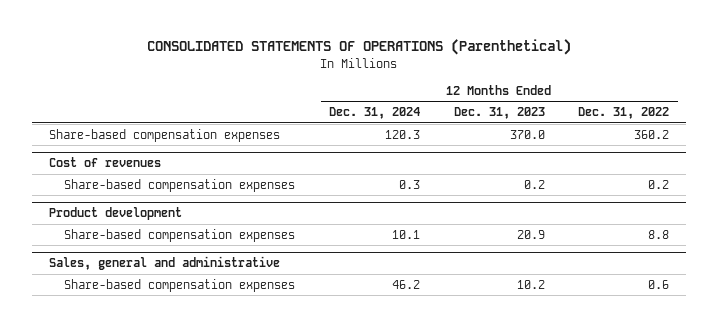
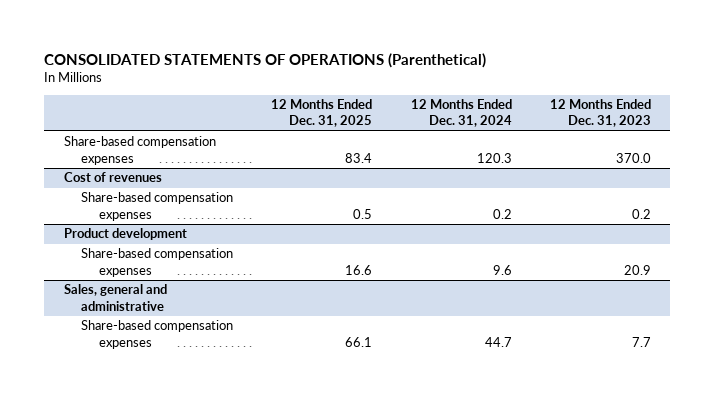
[578,107,670,120] Dec. 31, 2022 -> none
none -> [271,99,373,128] 12 Months Ended Dec. 31, 2025
[399,179,421,189] 0.3 -> [492,208,512,219] 0.2
[392,229,421,239] 10.1 -> [492,264,512,275] 9.6
[392,279,421,289] 46.2 -> [484,336,512,347] 44.7
[516,279,545,289] 10.2 -> [631,336,651,347] 7.7

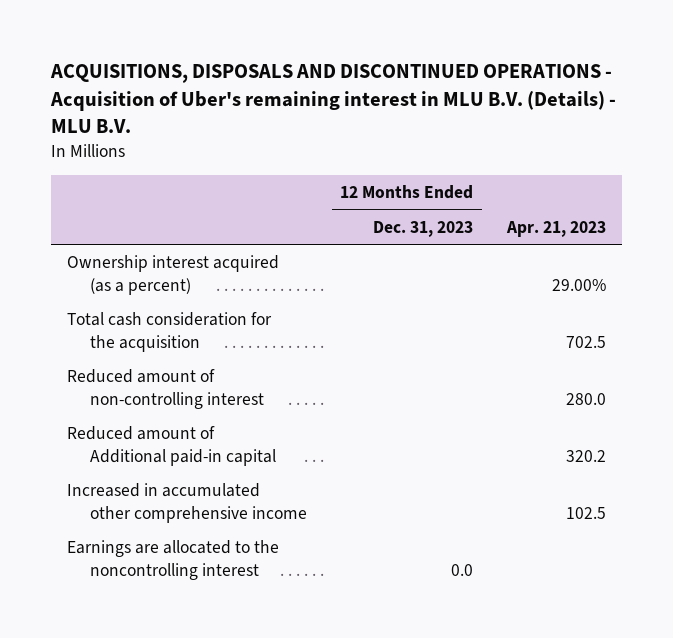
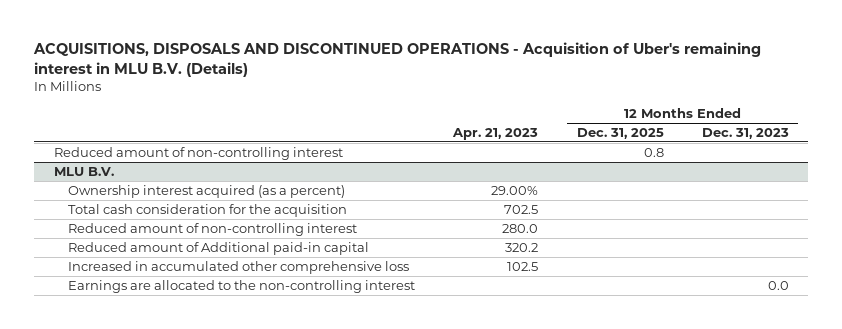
[49,64,616,134] ACQUISITIONS, DISPOSALS AND DISCONTINUED OPERATIONS - Acquisition of Uber's remaining interest in MLU B.V. (Details) - MLU B.V. -> [33,42,762,78] ACQUISITIONS, DISPOSALS AND DISCONTINUED OPERATIONS - Acquisition of Uber's remaining interest in MLU B.V. (Details)
none -> [576,127,664,139] Dec. 31, 2025
none -> [53,146,343,160] Reduced amount of non-controlling interest
none -> [53,166,114,176] MLU B.V.
[67,483,308,523] Increased in accumulated other comprehensive income -> [68,260,410,274] Increased in accumulated other comprehensive loss
[67,540,280,580] Earnings are allocated to the noncontrolling interest -> [68,279,416,293] Earnings are allocated to the non-controlling interest

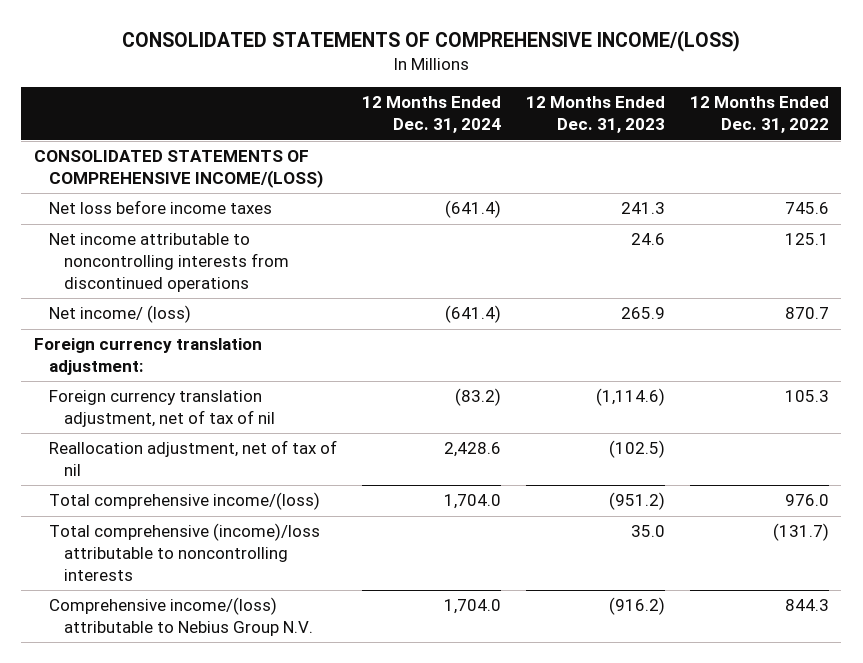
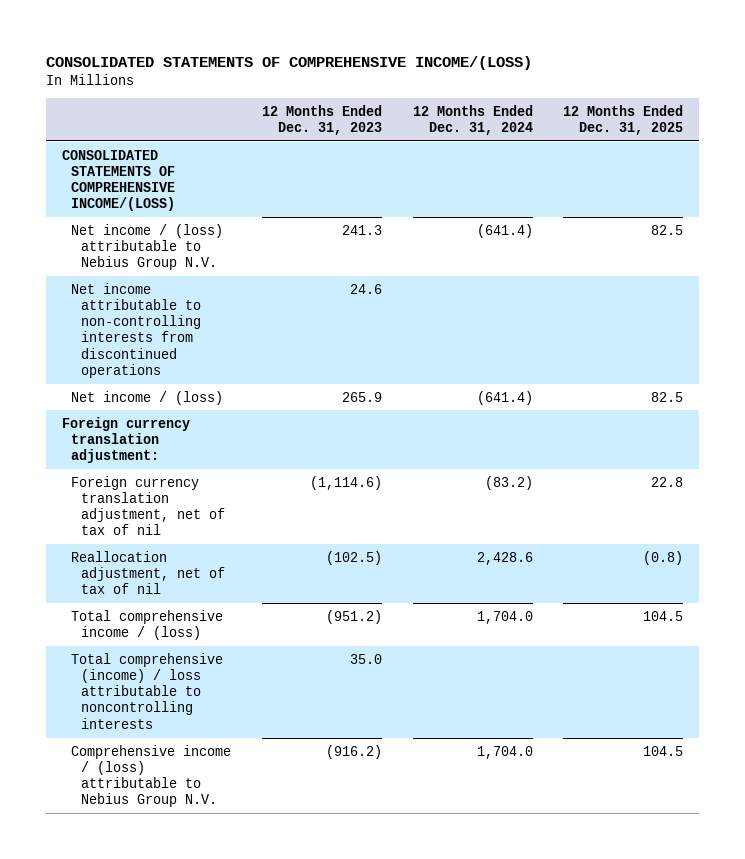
[689,96,829,134] 12 Months Ended Dec. 31, 2022 -> none
none -> [563,104,684,136] 12 Months Ended Dec. 31, 2025
[49,200,273,215] Net loss before income taxes -> [71,223,224,271] Net income / (loss) attributable to Nebius Group N.V.
[49,233,290,293] Net income attributable to noncontrolling interests from discontinued operations -> [71,282,201,379] Net income attributable to non-controlling interests from discontinued operations
[49,305,192,324] Net income/ (loss) -> [71,390,224,405] Net income / (loss)
[49,492,321,511] Total comprehensive income/(loss) -> [71,609,224,640] Total comprehensive income / (loss)
[49,523,321,582] Total comprehensive (income)/loss attributable to noncontrolling interests -> [71,652,224,729] Total comprehensive (income) / loss attributable to noncontrolling interests
[49,597,314,637] Comprehensive income/(loss) attributable to Nebius Group N.V. -> [71,744,232,808] Comprehensive income / (loss) attributable to Nebius Group N.V.

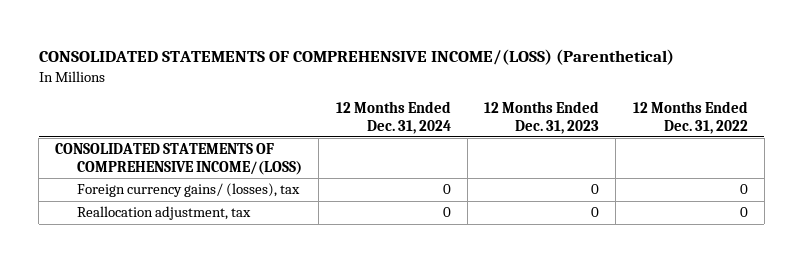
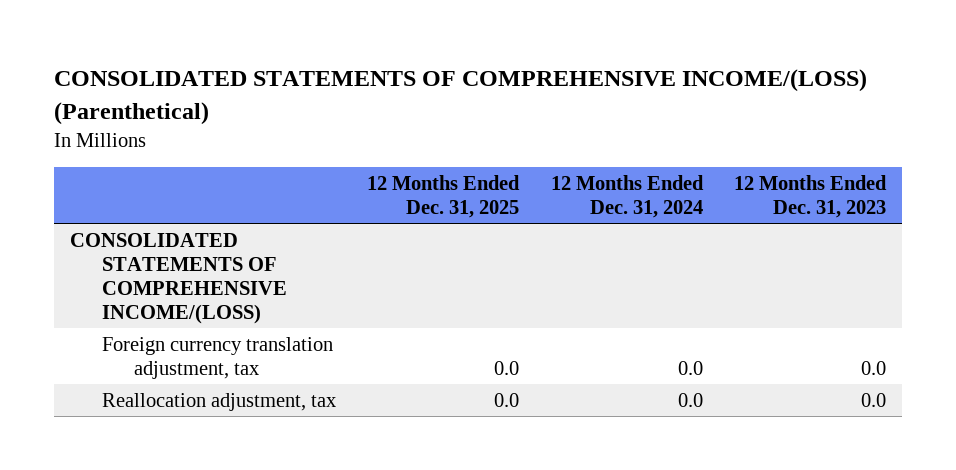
[632,101,748,134] 12 Months Ended Dec. 31, 2022 -> none
none -> [367,174,521,218] 12 Months Ended Dec. 31, 2025
[77,183,301,198] Foreign currency gains/ (losses), tax -> [102,336,334,379] Foreign currency translation adjustment, tax
[442,184,451,195] 0 -> [677,360,703,375] 0.0
[591,184,600,195] 0 -> [861,360,887,375] 0.0
[442,207,451,218] 0 -> [677,392,703,407] 0.0
[591,207,600,218] 0 -> [861,392,887,407] 0.0

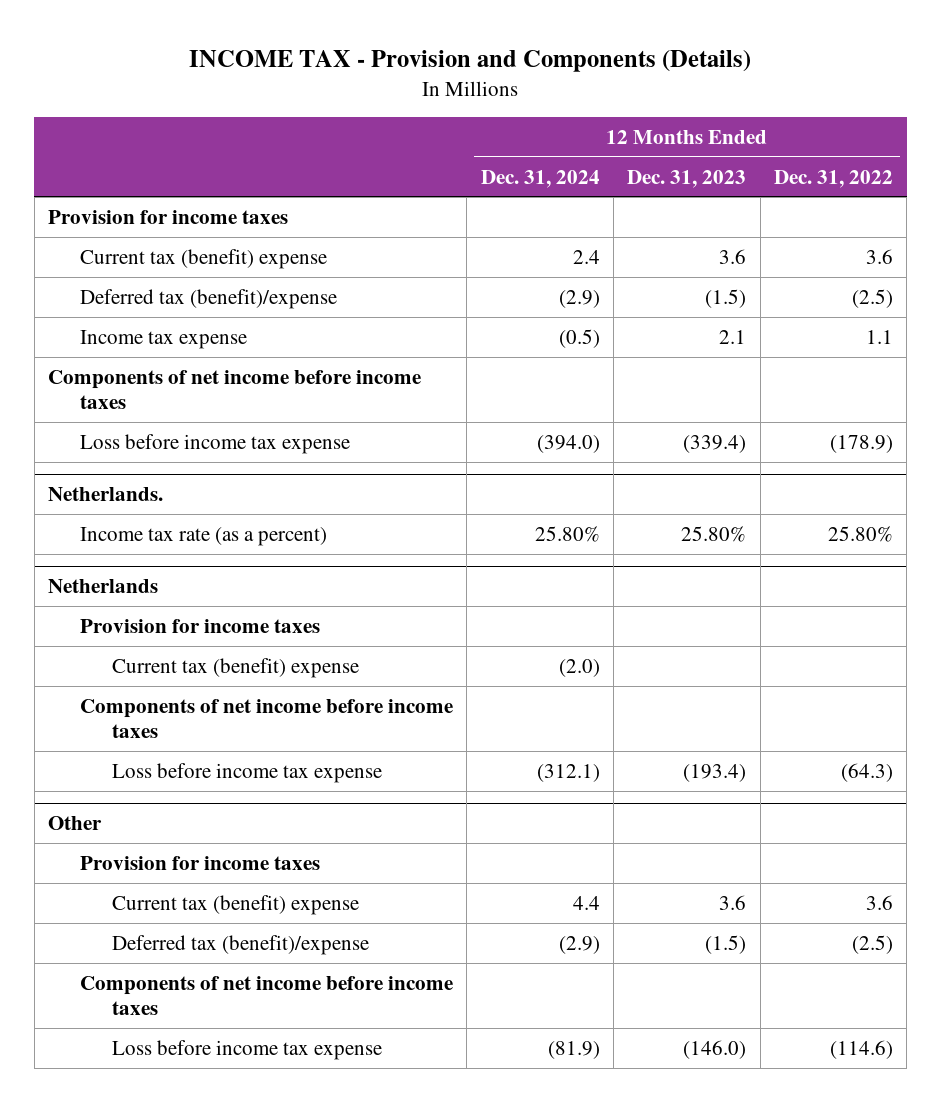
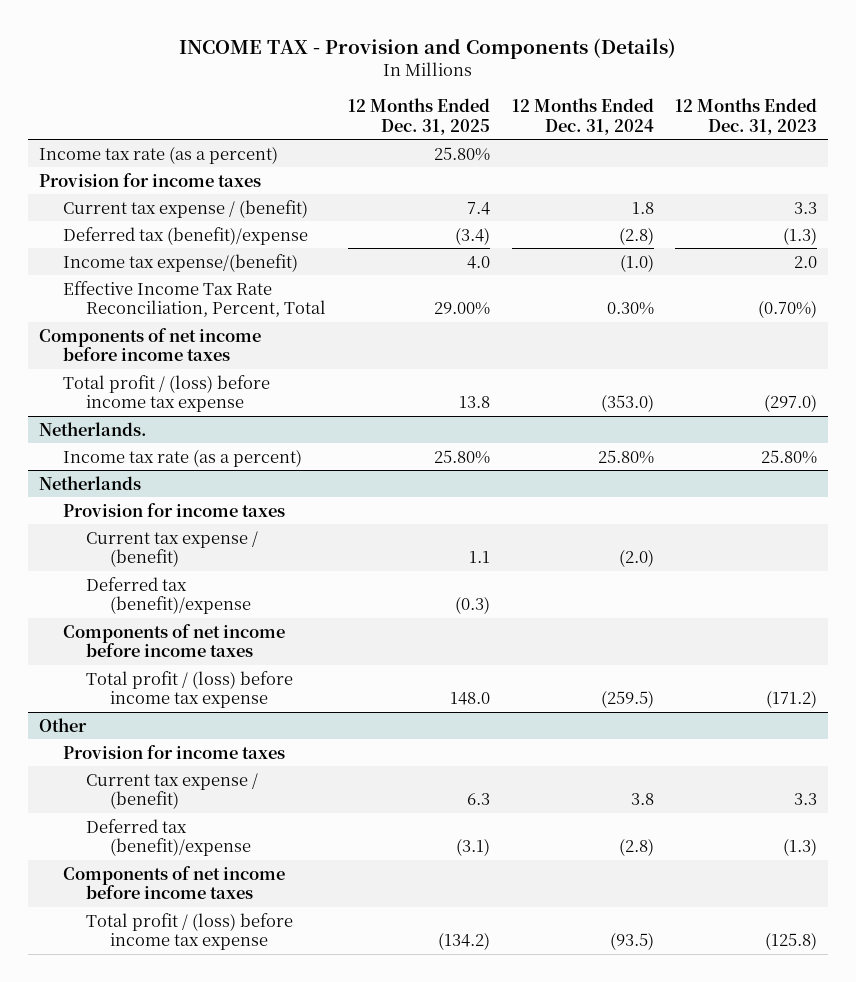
[773,169,893,188] Dec. 31, 2022 -> none
none -> [347,98,490,135] 12 Months Ended Dec. 31, 2025
none -> [38,145,278,164] Income tax rate (as a percent)
[79,248,327,269] Current tax (benefit) expense -> [62,199,308,218] Current tax expense / (benefit)
[572,249,600,264] 2.4 -> [631,201,654,214] 1.8
[719,248,747,264] 3.6 -> [794,201,818,214] 3.3
[558,289,600,308] (2.9) -> [618,226,654,245] (2.8)
[705,288,747,308] (1.5) -> [783,226,818,245] (1.3)
[79,329,247,349] Income tax expense -> [62,253,298,272] Income tax expense/(benefit)
[558,328,600,348] (0.5) -> [619,253,654,272] (1.0)
[719,329,747,344] 2.1 -> [794,255,818,268] 2.0
none -> [62,280,327,318] Effective Income Tax Rate Reconciliation, Percent, Total
[79,433,350,454] Loss before income tax expense -> [62,374,270,413] Total profit / (loss) before income tax expense
[536,434,600,453] (394.0) -> [600,394,654,413] (353.0)
[683,434,747,453] (339.4) -> [764,394,818,413] (297.0)
[111,657,359,678] Current tax (benefit) expense -> [86,530,259,568] Current tax expense / (benefit)
none -> [86,576,251,615] Deferred tax (benefit)/expense
[111,762,382,783] Loss before income tax expense -> [86,670,294,709] Total profit / (loss) before income tax expense
[536,763,600,782] (312.1) -> [600,690,654,709] (259.5)
[683,763,747,782] (193.4) -> [766,690,818,709] (171.2)
[111,894,359,915] Current tax (benefit) expense -> [86,772,259,810] Current tax expense / (benefit)
[572,895,600,910] 4.4 -> [630,793,654,806] 3.8
[719,894,747,910] 3.6 -> [794,793,818,806] 3.3
[558,935,600,954] (2.9) -> [618,838,654,857] (2.8)
[705,934,747,954] (1.5) -> [783,838,818,857] (1.3)
[111,1039,382,1060] Loss before income tax expense -> [86,912,294,951] Total profit / (loss) before income tax expense
[547,1040,600,1059] (81.9) -> [609,932,654,951] (93.5)
[683,1039,747,1059] (146.0) -> [765,932,818,951] (125.8)

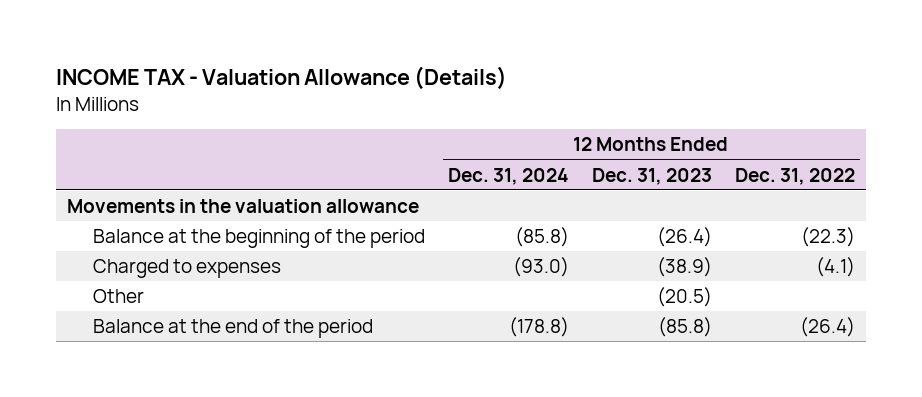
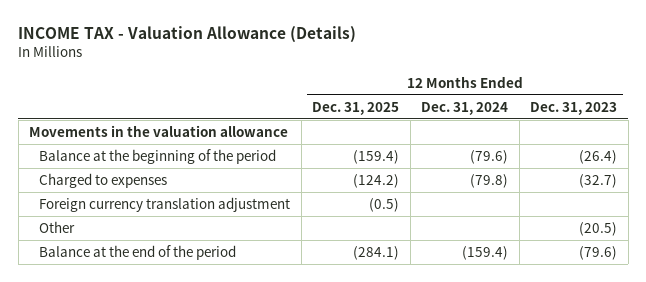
[734,167,855,185] Dec. 31, 2022 -> none
none -> [312,101,400,115] Dec. 31, 2025
[515,226,570,247] (85.8) -> [470,149,509,164] (79.6)
[513,256,570,277] (93.0) -> [470,173,509,188] (79.8)
[656,256,712,277] (38.9) -> [579,173,618,188] (32.7)
none -> [39,196,291,212] Foreign currency translation adjustment
[509,316,570,337] (178.8) -> [462,245,509,260] (159.4)
[657,316,712,337] (85.8) -> [579,245,618,260] (79.6)

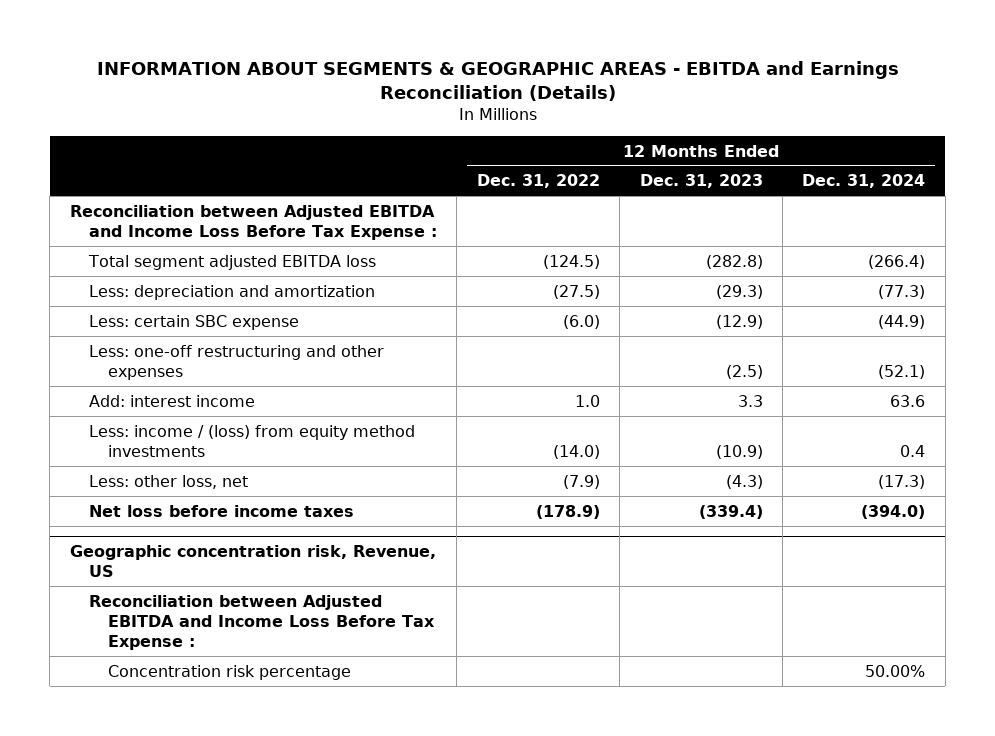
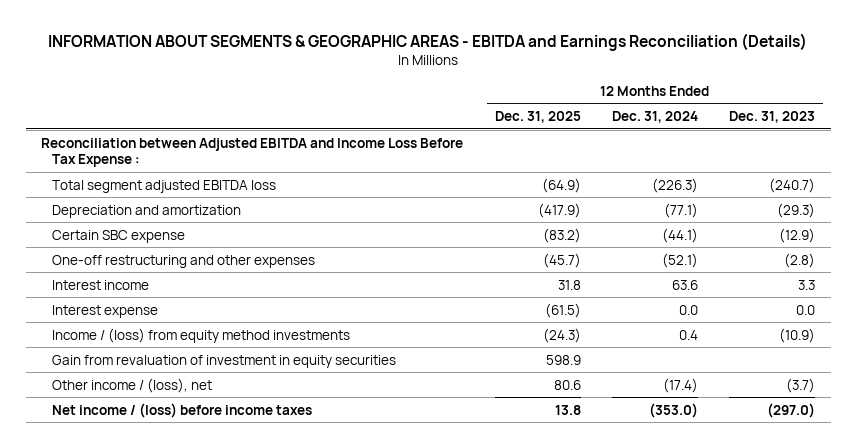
[476,174,600,189] Dec. 31, 2022 -> none
none -> [494,111,581,124] Dec. 31, 2025
[69,544,436,577] Geographic concentration risk, Revenue, US -> none
[88,594,436,650] Reconciliation between Adjusted EBITDA and Income Loss Before Tax Expense : -> none
[108,664,352,680] Concentration risk percentage -> none
[705,254,763,269] (282.8) -> [769,177,816,193] (240.7)
[868,254,926,269] (266.4) -> [652,177,699,193] (226.3)
[88,284,375,300] Less: depreciation and amortization -> [52,204,242,218] Depreciation and amortization
[878,284,926,299] (77.3) -> [664,202,699,218] (77.1)
[88,314,299,330] Less: certain SBC expense -> [52,229,186,243] Certain SBC expense
[878,314,926,329] (44.9) -> [662,227,699,243] (44.1)
[88,344,384,380] Less: one-off restructuring and other expenses -> [52,254,316,268] One-off restructuring and other expenses
[725,364,763,379] (2.5) -> [784,252,816,268] (2.8)
[88,394,255,407] Add: interest income -> [52,279,150,290] Interest income
none -> [52,304,159,318] Interest expense
[88,424,415,457] Less: income / (loss) from equity method investments -> [52,327,351,343] Income / (loss) from equity method investments
none -> [52,354,397,368] Gain from revaluation of investment in equity securities
[88,474,248,489] Less: other loss, net -> [52,377,213,393] Other income / (loss), net
[725,474,763,489] (4.3) -> [786,377,816,393] (3.7)
[878,474,926,489] (17.3) -> [663,377,699,393] (17.4)
[88,504,354,517] Net loss before income taxes -> [52,402,313,418] Net income / (loss) before income taxes
[698,504,763,519] (339.4) -> [767,402,816,418] (297.0)
[861,504,926,519] (394.0) -> [649,402,699,418] (353.0)

